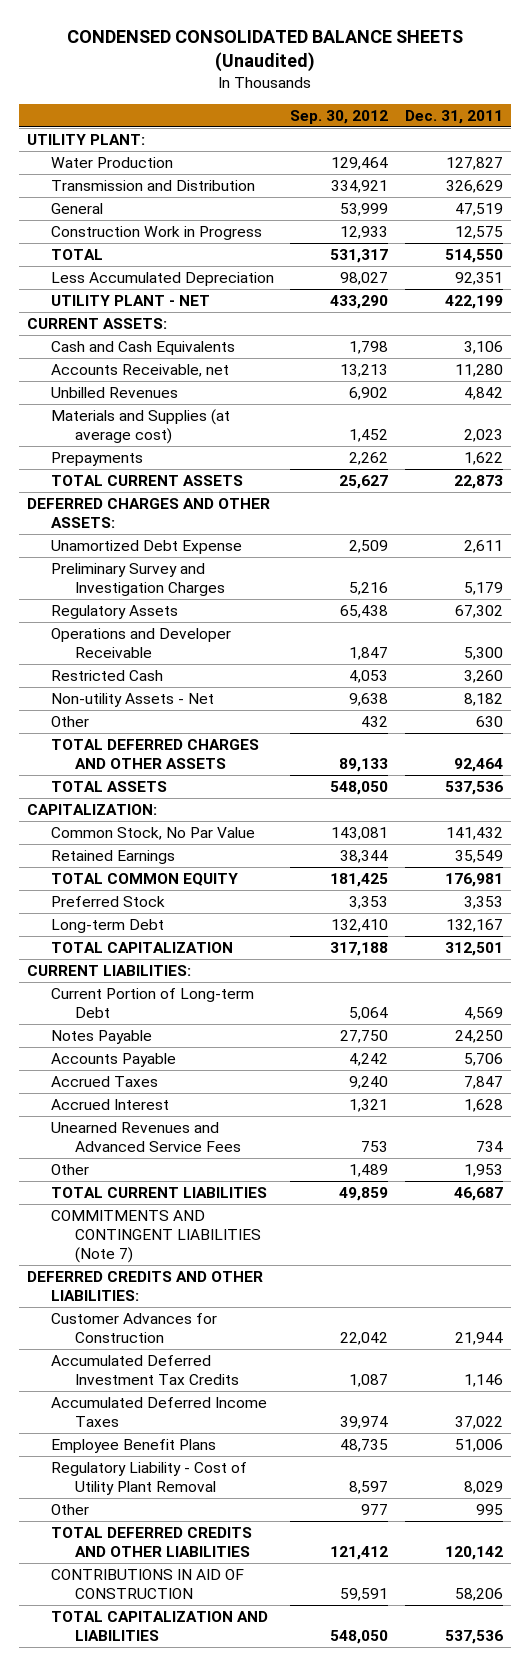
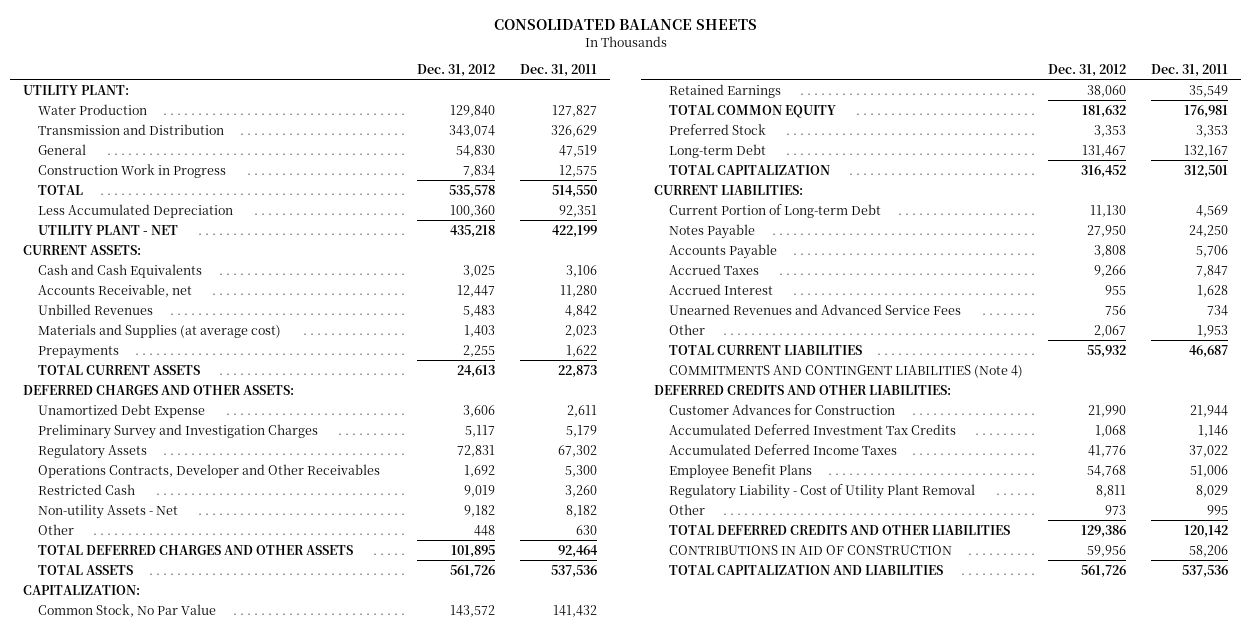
[67,30,464,73] CONDENSED CONSOLIDATED BALANCE SHEETS (Unaudited) -> [493,18,757,30] CONSOLIDATED BALANCE SHEETS
[290,109,389,124] Sep. 30, 2012 -> none
none -> [417,63,496,77] Dec. 31, 2012
[50,628,231,658] Operations and Developer Receivable -> [37,463,380,478] Operations Contracts, Developer and Other Receivables
[50,1210,261,1263] COMMITMENTS AND CONTINGENT LIABILITIES (Note 7) -> [668,364,1023,378] COMMITMENTS AND CONTINGENT LIABILITIES (Note 4)

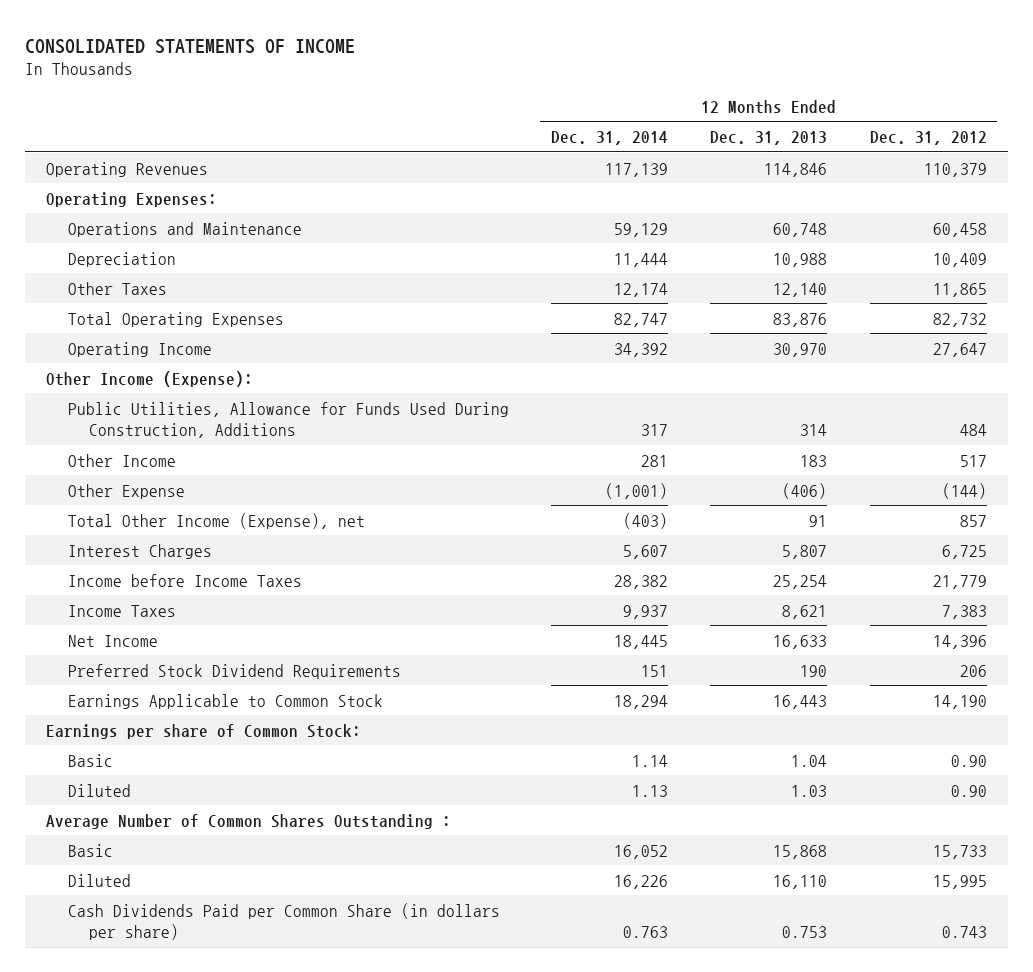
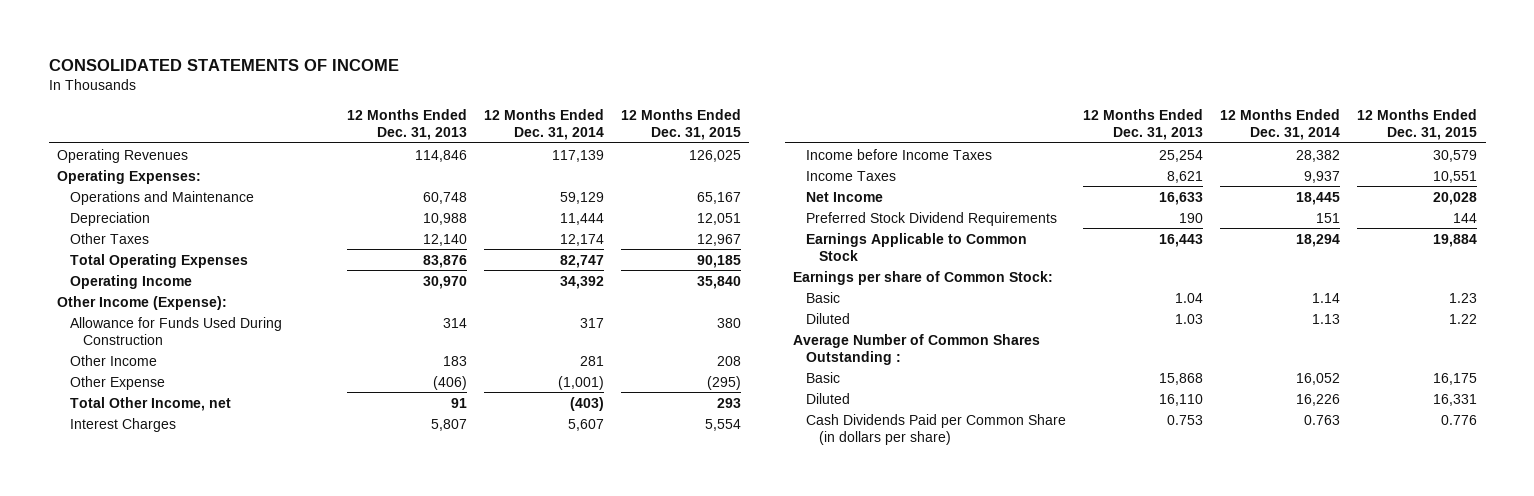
[869,131,987,146] Dec. 31, 2012 -> none
none -> [620,108,741,140] 12 Months Ended Dec. 31, 2015
[67,401,509,438] Public Utilities, Allowance for Funds Used During Construction, Additions -> [70,316,283,345] Allowance for Funds Used During Construction
[67,512,365,529] Total Other Income (Expense), net -> [70,396,232,411] Total Other Income, net

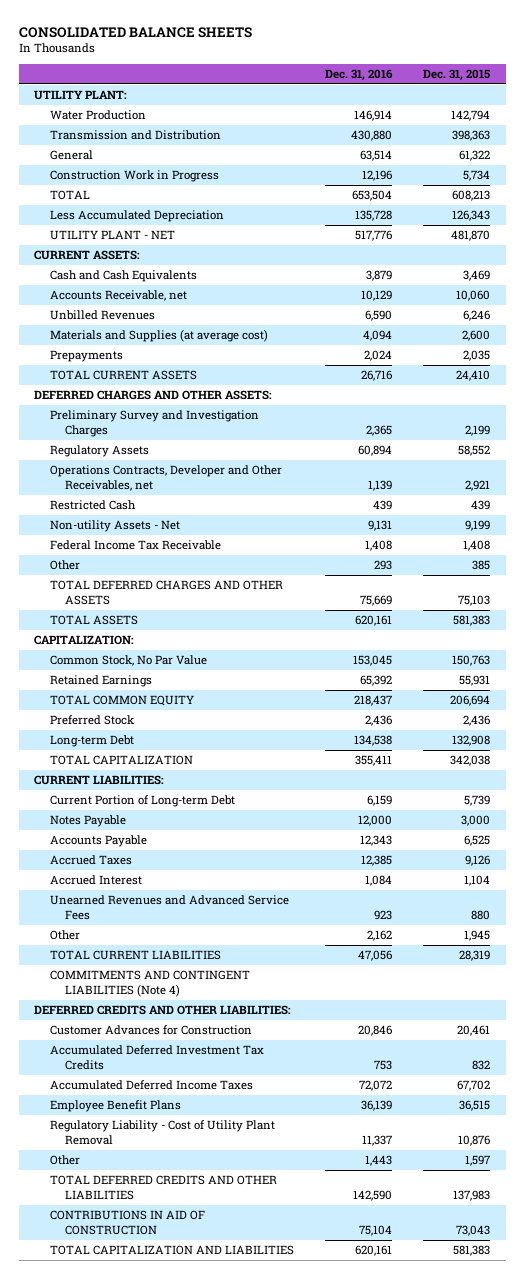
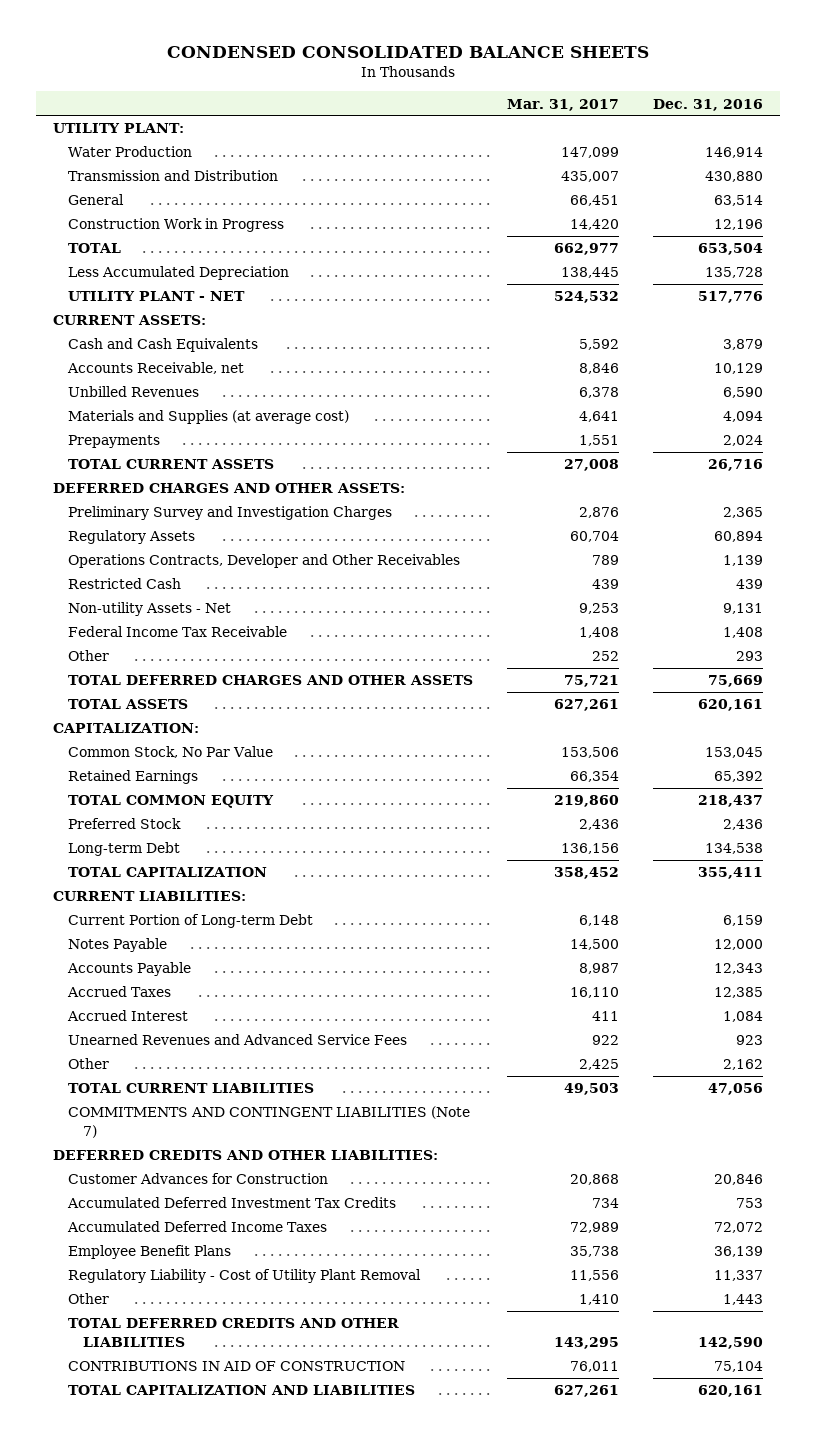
[18,26,252,38] CONSOLIDATED BALANCE SHEETS -> [166,45,649,58] CONDENSED CONSOLIDATED BALANCE SHEETS
[423,69,491,82] Dec. 31, 2015 -> none
none -> [506,98,619,111] Mar. 31, 2017
[49,465,282,492] Operations Contracts, Developer and Other Receivables, net -> [67,554,460,569] Operations Contracts, Developer and Other Receivables
[49,970,250,998] COMMITMENTS AND CONTINGENT LIABILITIES (Note 4) -> [67,1106,470,1138] COMMITMENTS AND CONTINGENT LIABILITIES (Note 7)

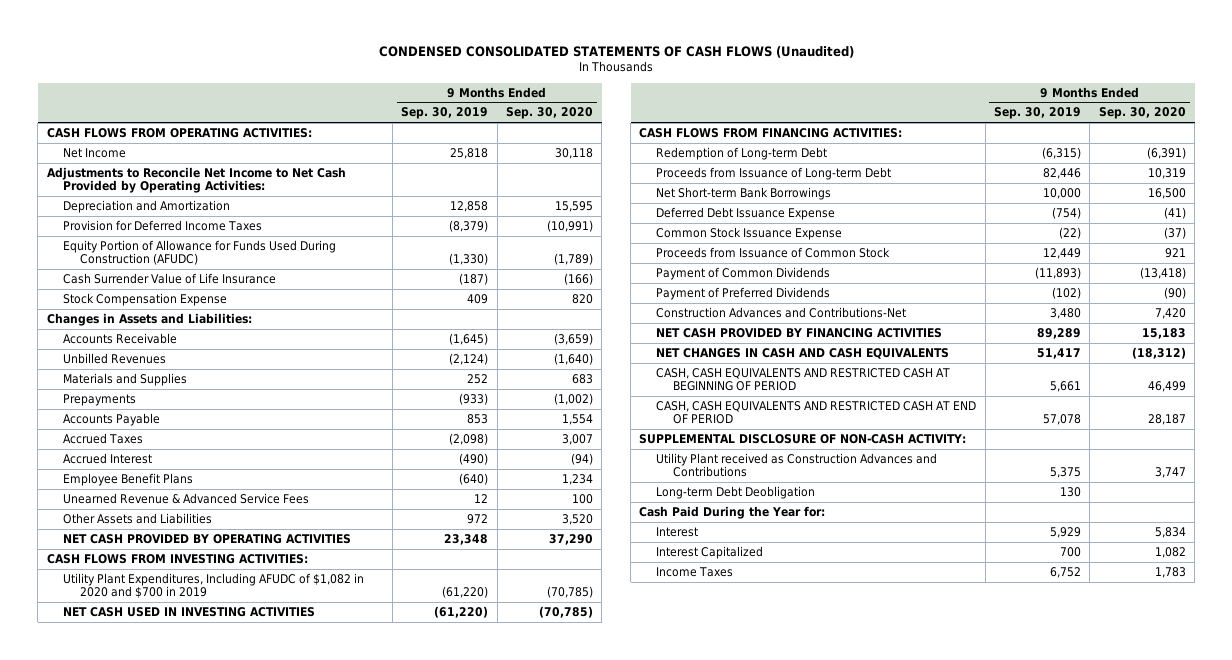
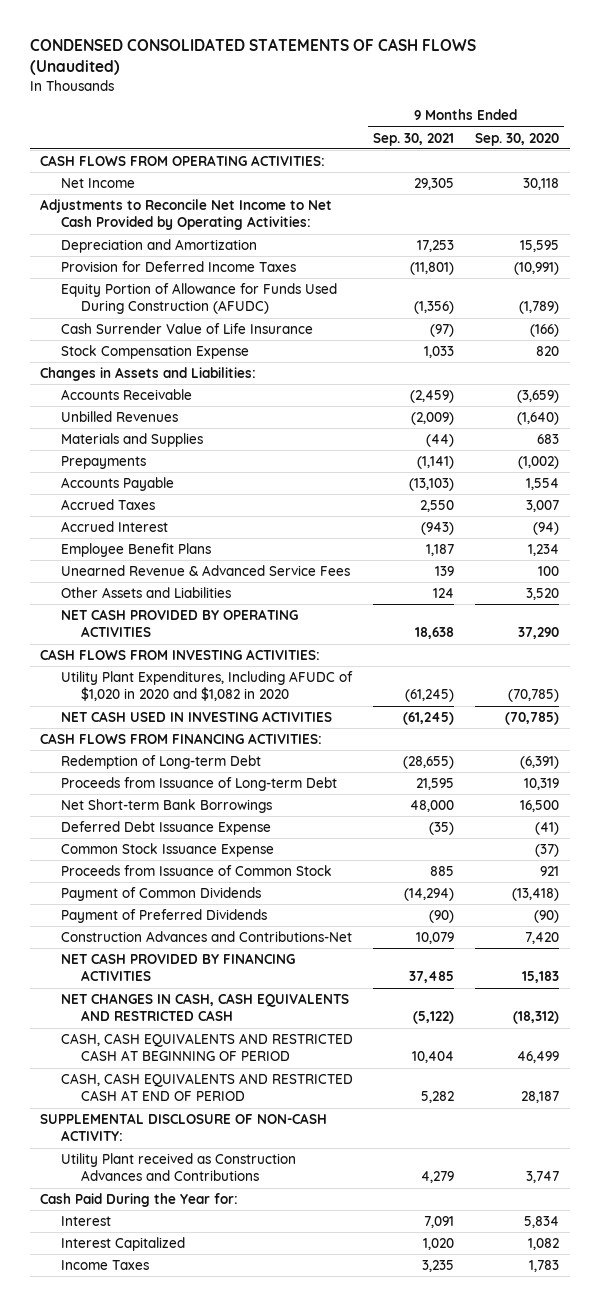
[401,107,489,120] Sep. 30, 2019 -> none
none -> [373,132,455,146] Sep. 30, 2021
[63,573,365,599] Utility Plant Expenditures, Including AFUDC of $1,082 in 2020 and $700 in 2019 -> [60,671,353,702] Utility Plant Expenditures, Including AFUDC of $1,020 in 2020 and $1,082 in 2020
[656,348,950,360] NET CHANGES IN CASH AND CASH EQUIVALENTS -> [60,993,349,1022] NET CHANGES IN CASH, CASH EQUIVALENTS AND RESTRICTED CASH
[656,486,816,500] Long-term Debt Deobligation -> none

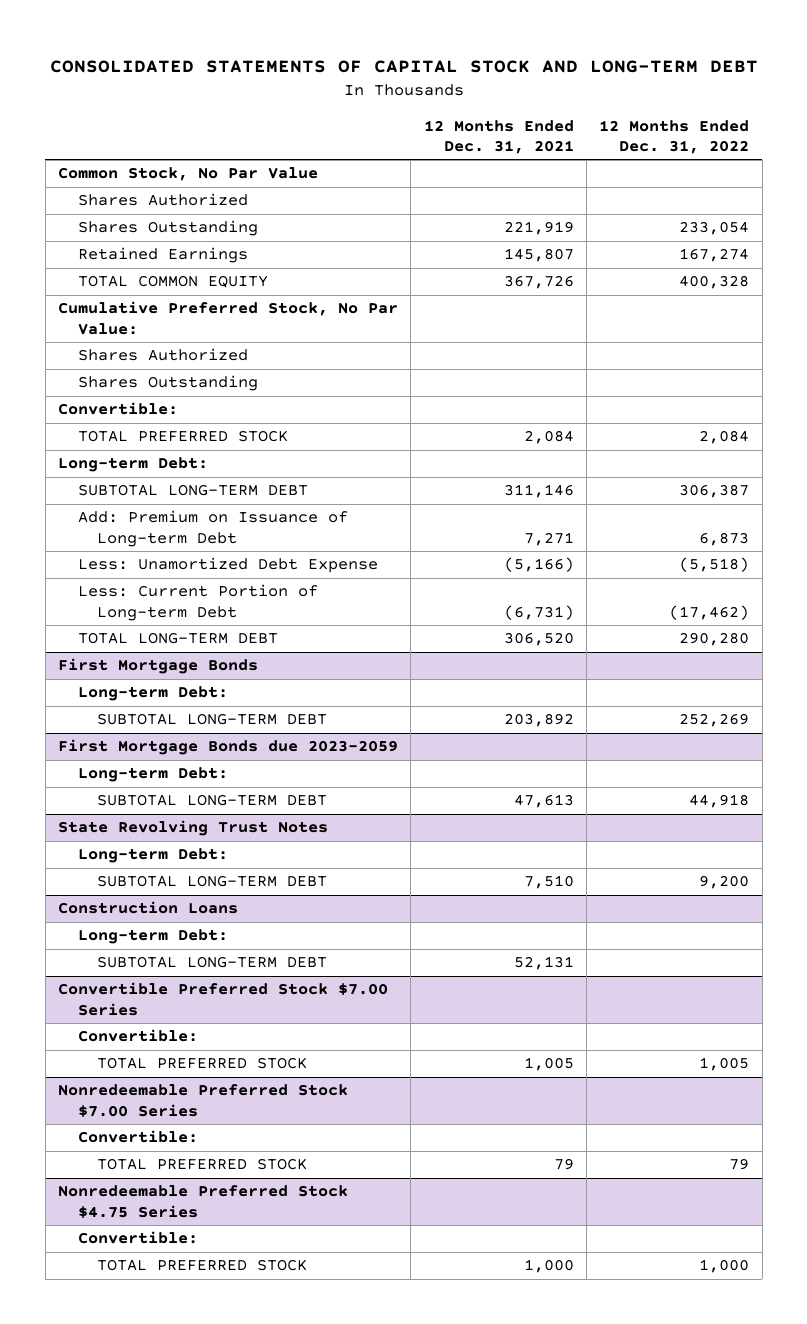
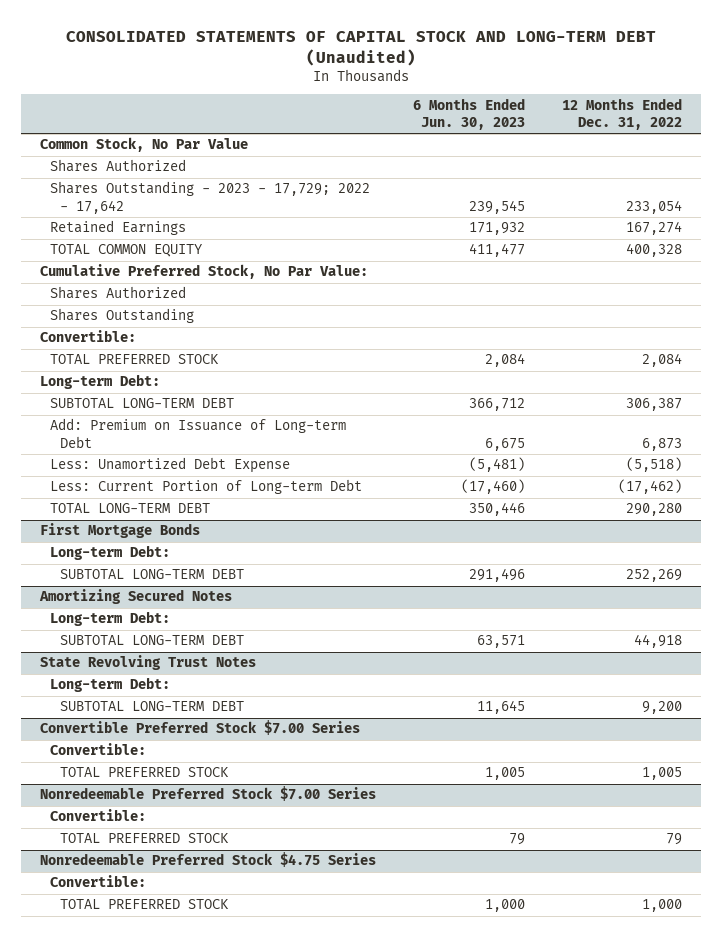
[49,59,758,73] CONSOLIDATED STATEMENTS OF CAPITAL STOCK AND LONG-TERM DEBT -> [65,30,656,66] CONSOLIDATED STATEMENTS OF CAPITAL STOCK AND LONG-TERM DEBT (Unaudited)
[423,119,574,155] 12 Months Ended Dec. 31, 2021 -> none
none -> [412,97,525,131] 6 Months Ended Jun. 30, 2023
[77,220,258,237] Shares Outstanding -> [50,181,371,214] Shares Outstanding - 2023 - 17,729; 2022 - 17,642
[58,739,399,756] First Mortgage Bonds due 2023-2059 -> none
none -> [38,589,232,605] Amortizing Secured Notes
[58,901,239,915] Construction Loans -> none
[77,929,228,945] Long-term Debt: -> none
[97,956,328,969] SUBTOTAL LONG-TERM DEBT -> none

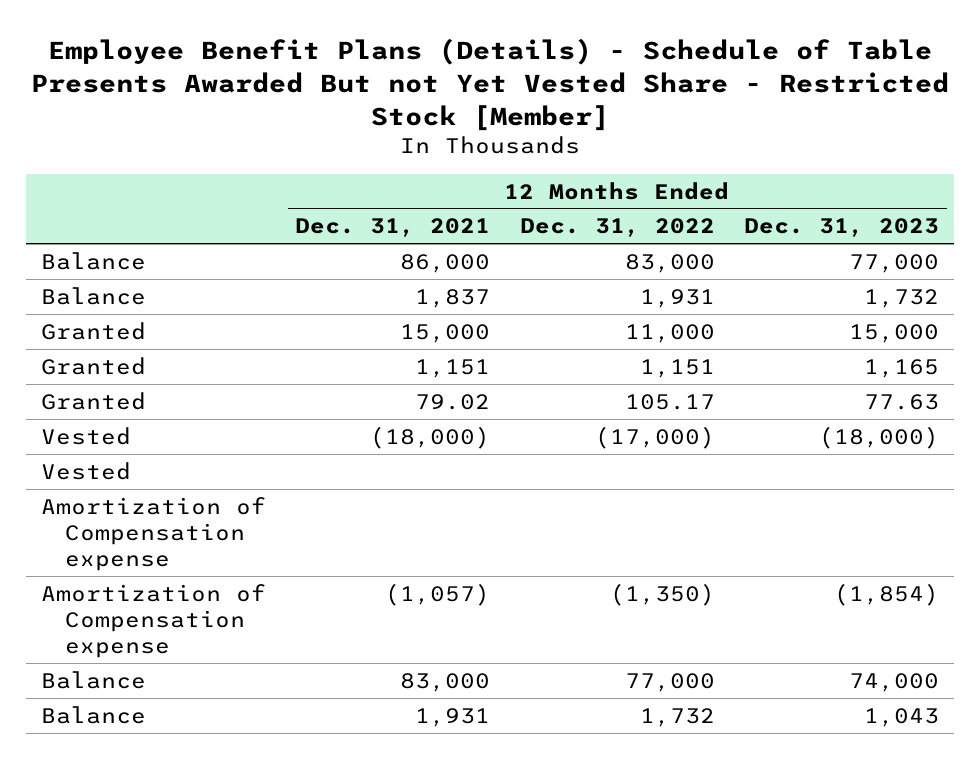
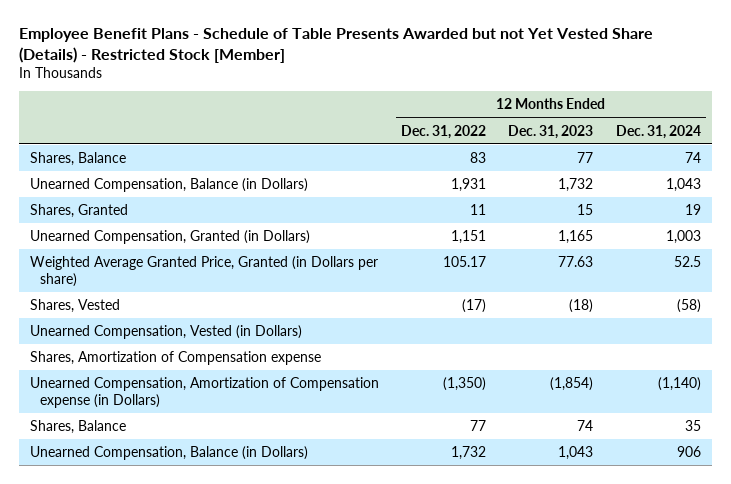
[31,38,950,131] Employee Benefit Plans (Details) - Schedule of Table Presents Awarded But not Yet Vested Share - Restricted Stock [Member] -> [18,28,653,64] Employee Benefit Plans - Schedule of Table Presents Awarded but not Yet Vested Share (Details) - Restricted Stock [Member]
[295,218,491,238] Dec. 31, 2021 -> none
none -> [615,124,701,139] Dec. 31, 2024
[41,251,147,270] Balance -> [29,151,126,166] Shares, Balance
[624,253,715,273] 83,000 -> [470,151,487,163] 83
[849,253,940,273] 77,000 -> [577,151,594,163] 77
[41,286,147,305] Balance -> [29,177,308,192] Unearned Compensation, Balance (in Dollars)
[41,321,147,340] Granted -> [29,203,128,218] Shares, Granted
[624,323,715,343] 11,000 -> [470,203,487,215] 11
[849,323,940,343] 15,000 -> [577,203,594,215] 15
[41,356,147,375] Granted -> [29,229,310,244] Unearned Compensation, Granted (in Dollars)
[41,391,147,410] Granted -> [29,255,378,287] Weighted Average Granted Price, Granted (in Dollars per share)
[41,426,132,445] Vested -> [29,298,120,313] Shares, Vested
[594,425,715,449] (17,000) -> [462,298,487,313] (17)
[819,425,940,449] (18,000) -> [569,298,594,313] (18)
[41,461,132,480] Vested -> [29,324,302,339] Unearned Compensation, Vested (in Dollars)
[41,496,267,571] Amortization of Compensation expense -> [29,350,321,365] Shares, Amortization of Compensation expense
[41,583,267,658] Amortization of Compensation expense -> [29,376,379,408] Unearned Compensation, Amortization of Compensation expense (in Dollars)
[41,670,147,689] Balance -> [29,419,126,434] Shares, Balance
[624,672,715,692] 77,000 -> [470,419,487,431] 77
[849,672,940,692] 74,000 -> [577,419,594,431] 74
[41,705,147,724] Balance -> [29,445,308,460] Unearned Compensation, Balance (in Dollars)

